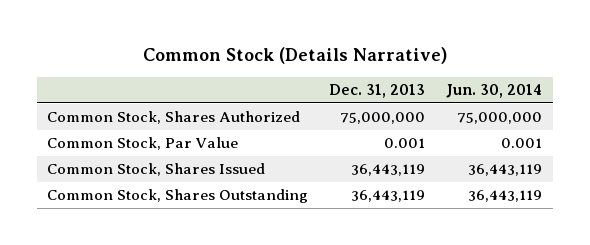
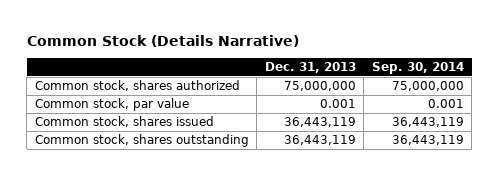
[446,84,543,99] Jun. 30, 2014 -> none
none -> [371,62,464,75] Sep. 30, 2014
[47,111,301,125] Common Stock, Shares Authorized -> [34,80,240,92] Common stock, shares authorized
[47,137,239,151] Common Stock, Par Value -> [34,98,189,112] Common stock, par value
[47,163,266,177] Common Stock, Shares Issued -> [34,116,214,128] Common stock, shares issued
[47,189,309,204] Common Stock, Shares Outstanding -> [34,134,249,148] Common stock, shares outstanding

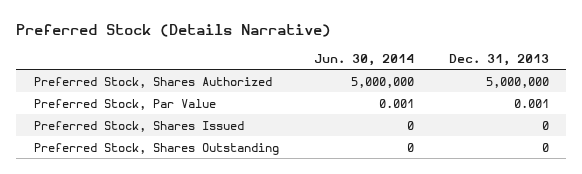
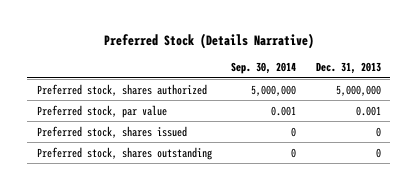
[313,53,414,66] Jun. 30, 2014 -> none
none -> [231,62,297,75] Sep. 30, 2014
[33,76,272,88] Preferred Stock, Shares Authorized -> [36,83,207,96] Preferred stock, shares authorized
[33,98,216,110] Preferred Stock, Par Value -> [36,104,167,118] Preferred stock, par value
[33,120,244,132] Preferred Stock, Shares Issued -> [36,125,187,138] Preferred stock, shares issued
[33,142,279,155] Preferred Stock, Shares Outstanding -> [36,146,212,160] Preferred stock, shares outstanding

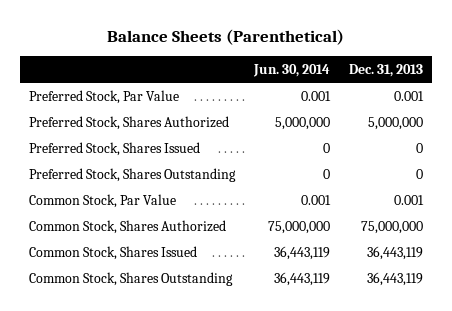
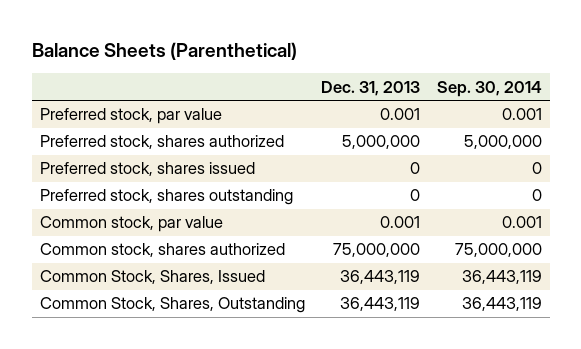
[253,64,331,78] Jun. 30, 2014 -> none
none -> [436,80,542,97] Sep. 30, 2014
[29,89,180,104] Preferred Stock, Par Value -> [39,108,222,125] Preferred stock, par value
[29,115,230,130] Preferred Stock, Shares Authorized -> [39,135,284,150] Preferred stock, shares authorized
[29,141,201,156] Preferred Stock, Shares Issued -> [39,162,255,177] Preferred stock, shares issued
[29,167,237,182] Preferred Stock, Shares Outstanding -> [39,189,293,206] Preferred stock, shares outstanding
[29,193,177,208] Common Stock, Par Value -> [39,216,223,233] Common stock, par value
[29,219,227,234] Common Stock, Shares Authorized -> [39,243,285,258] Common stock, shares authorized
[29,245,198,260] Common Stock, Shares Issued -> [39,270,265,285] Common Stock, Shares, Issued
[29,271,234,286] Common Stock, Shares Outstanding -> [39,297,305,314] Common Stock, Shares, Outstanding

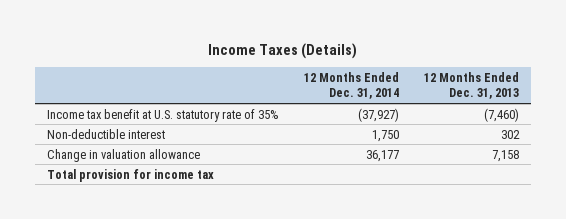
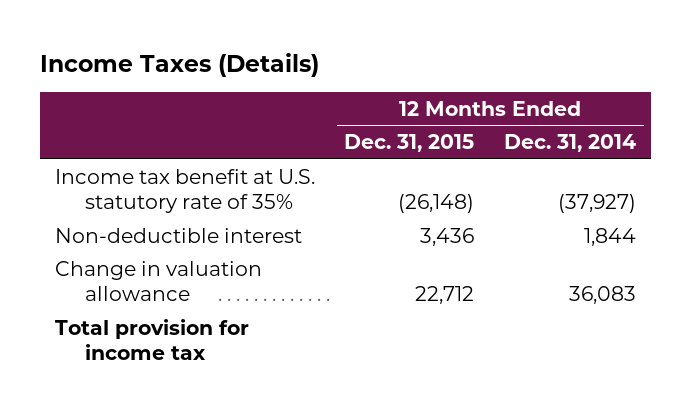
[423,71,519,100] 12 Months Ended Dec. 31, 2013 -> none
none -> [344,134,475,153] Dec. 31, 2015
[372,129,400,142] 1,750 -> [584,227,637,246] 1,844
[366,149,400,162] 36,177 -> [569,286,637,305] 36,083

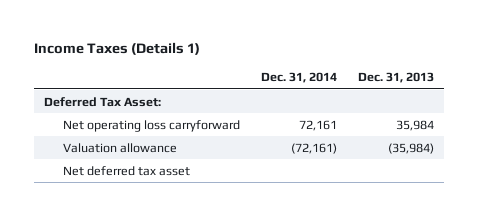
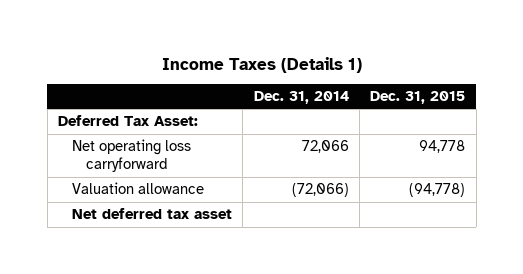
[357,72,434,84] Dec. 31, 2013 -> none
none -> [370,91,466,105] Dec. 31, 2015
[298,119,337,131] 72,161 -> [301,140,349,154] 72,066
[290,142,337,154] (72,161) -> [291,183,349,198] (72,066)

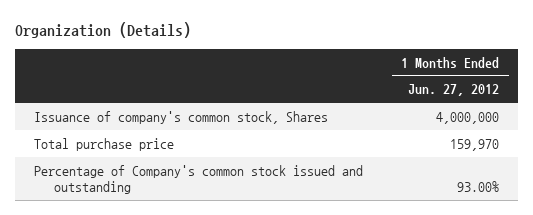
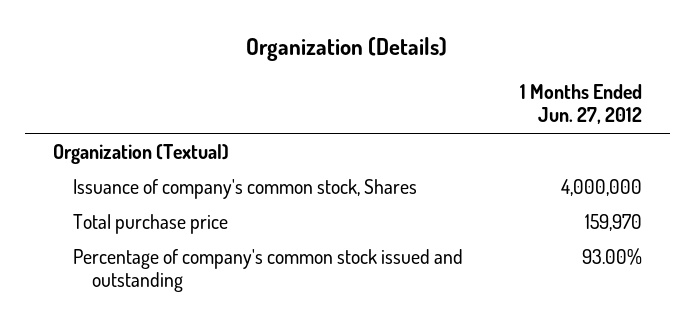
none -> [53,143,230,164] Organization (Textual)
[33,164,363,195] Percentage of Company's common stock issued and outstanding -> [72,248,463,293] Percentage of company's common stock issued and outstanding

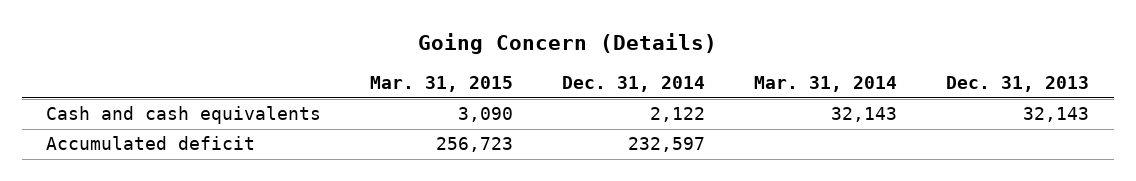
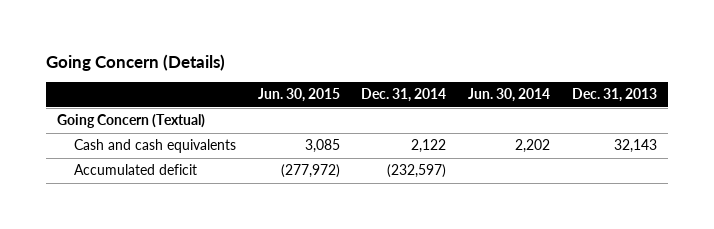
[370,76,514,93] Mar. 31, 2015 -> none
[754,76,898,93] Mar. 31, 2014 -> none
none -> [257,88,340,103] Jun. 30, 2015
none -> [468,88,551,103] Jun. 30, 2014
none -> [56,114,205,129] Going Concern (Textual)
[628,137,706,153] 232,597 -> [387,164,447,179] (232,597)

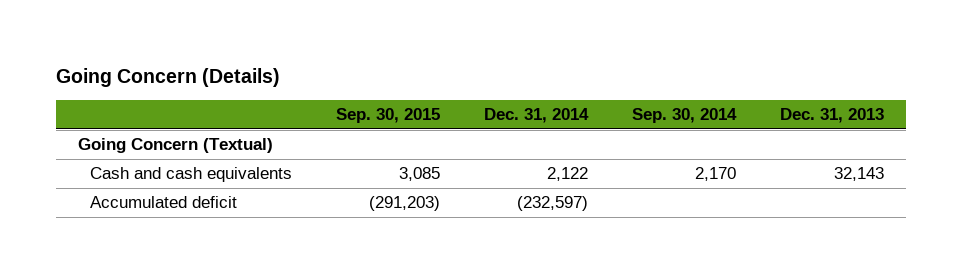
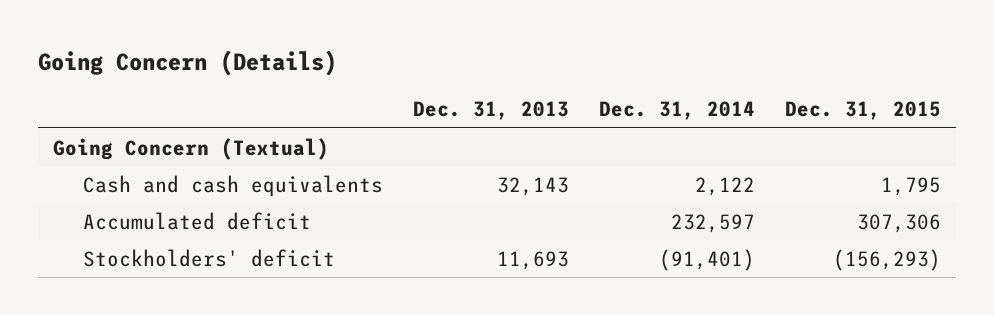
[336,108,441,124] Sep. 30, 2015 -> none
[632,108,738,124] Sep. 30, 2014 -> none
none -> [785,101,942,121] Dec. 31, 2015
[517,196,589,212] (232,597) -> [670,213,755,233] 232,597
none -> [82,248,335,267] Stockholders' deficit

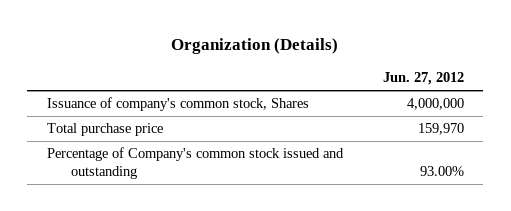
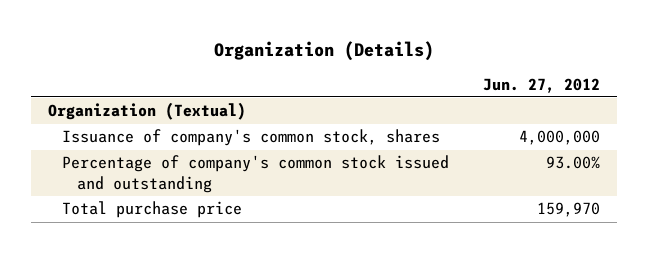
none -> [47,102,246,121] Organization (Textual)
[47,97,310,112] Issuance of company's common stock, Shares -> [62,129,441,147] Issuance of company's common stock, shares
none -> [62,155,450,193] Percentage of company's common stock issued and outstanding
[47,147,345,180] Percentage of Company's common stock issued and outstanding -> none

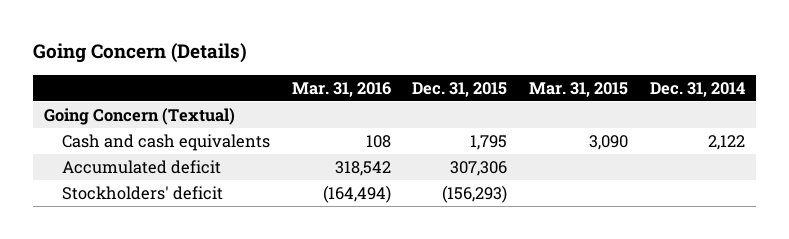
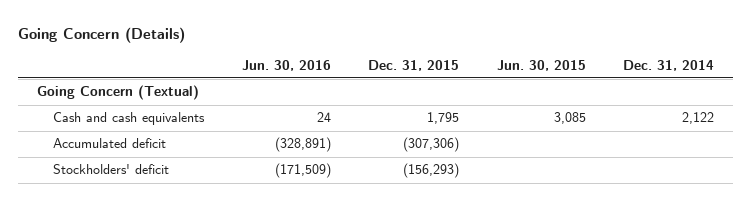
[291,81,391,97] Mar. 31, 2016 -> none
[529,81,629,97] Mar. 31, 2015 -> none
none -> [241,59,331,71] Jun. 30, 2016
none -> [496,59,586,71] Jun. 30, 2015
[450,160,508,176] 307,306 -> [403,137,460,153] (307,306)

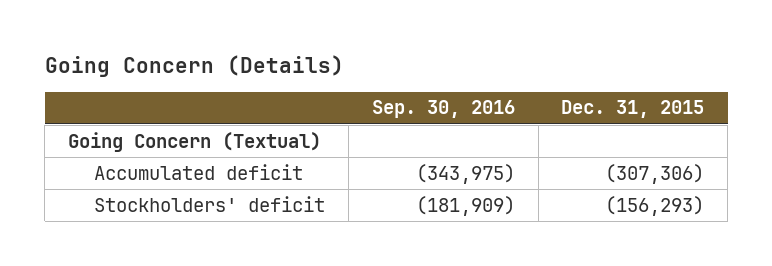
[241,59,331,71] Jun. 30, 2016 -> none
[496,59,586,71] Jun. 30, 2015 -> none
[623,59,715,71] Dec. 31, 2014 -> none
none -> [371,100,515,119] Sep. 30, 2016
[53,112,206,126] Cash and cash equivalents -> none

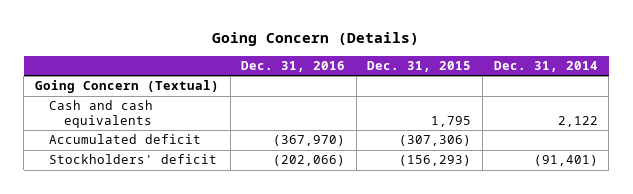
[371,100,515,119] Sep. 30, 2016 -> none
none -> [241,60,346,72] Dec. 31, 2016
none -> [493,60,598,72] Dec. 31, 2014
none -> [49,100,154,128] Cash and cash equivalents

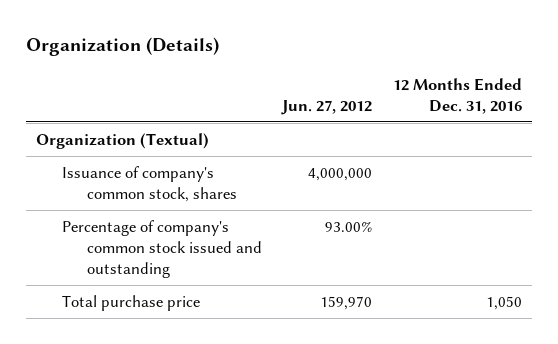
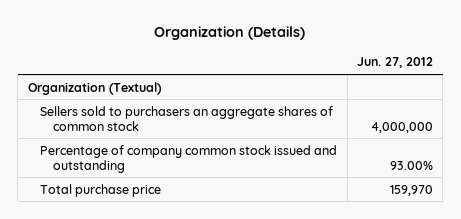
[392,77,522,114] 12 Months Ended Dec. 31, 2016 -> none
[61,165,238,202] Issuance of company's common stock, shares -> [40,105,334,131] Sellers sold to purchasers an aggregate shares of common stock
[61,219,263,278] Percentage of company's common stock issued and outstanding -> [40,144,338,173] Percentage of company common stock issued and outstanding

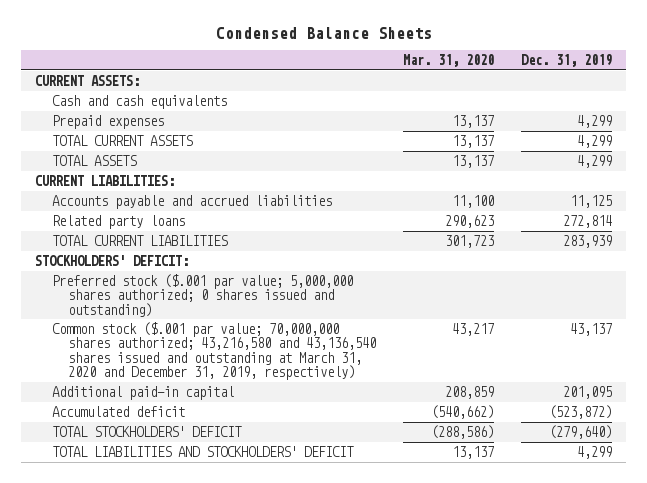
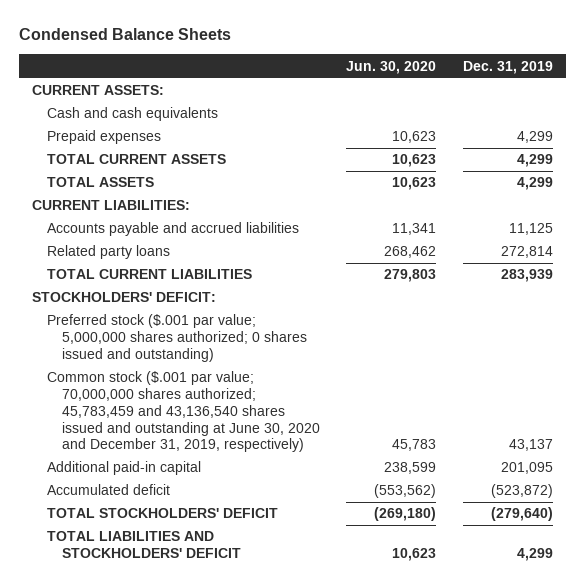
[403,53,495,67] Mar. 31, 2020 -> none
none -> [346,60,437,74] Jun. 30, 2020
[51,322,377,380] Common stock ($.001 par value; 70,000,000 shares authorized; 43,216,580 and 43,136,540 shares issued and outstanding at March 31, 2020 and December 31, 2019, respectively) -> [47,371,321,453] Common stock ($.001 par value; 70,000,000 shares authorized; 45,783,459 and 43,136,540 shares issued and outstanding at June 30, 2020 and December 31, 2019, respectively)

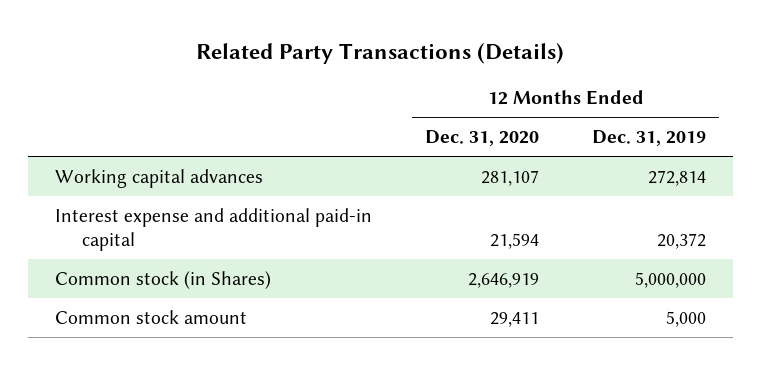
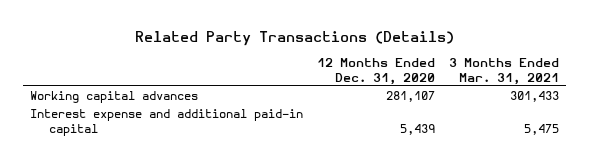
[592,129,707,146] Dec. 31, 2019 -> none
none -> [448,57,559,85] 3 Months Ended Mar. 31, 2021
[54,270,271,289] Common stock (in Shares) -> none
[54,309,247,324] Common stock amount -> none
[489,232,539,249] 21,594 -> [400,124,436,136] 5,439

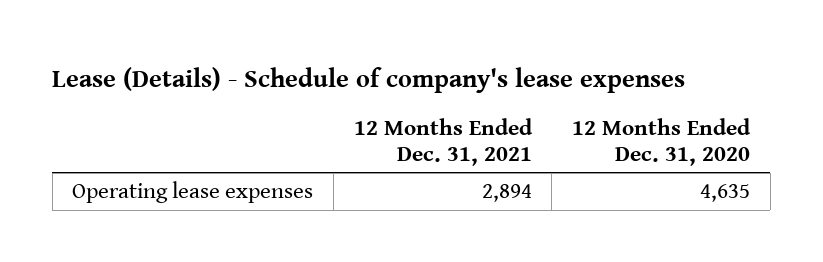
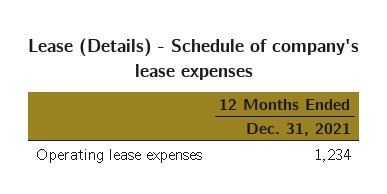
[572,117,752,166] 12 Months Ended Dec. 31, 2020 -> none
[481,184,532,203] 2,894 -> [313,148,351,162] 1,234

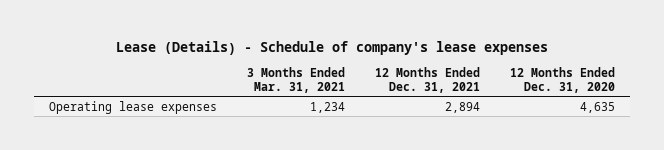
none -> [246,66,345,93] 3 Months Ended Mar. 31, 2021
none -> [510,66,616,93] 12 Months Ended Dec. 31, 2020
[313,148,351,162] 1,234 -> [444,101,480,113] 2,894

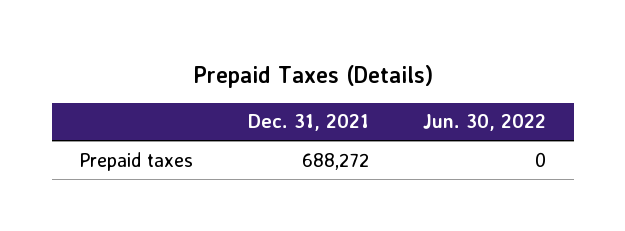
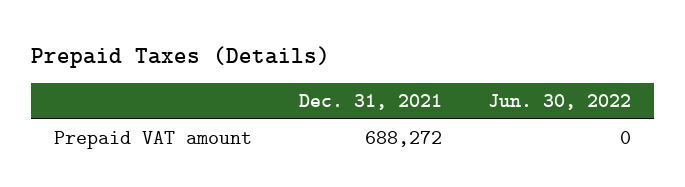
[78,151,193,171] Prepaid taxes -> [54,131,253,150] Prepaid VAT amount

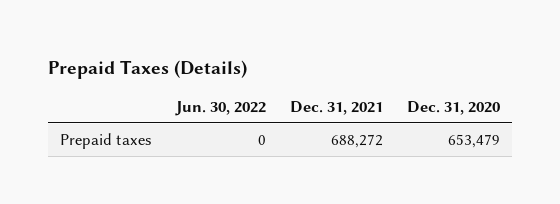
none -> [406,100,500,115] Dec. 31, 2020
[54,131,253,150] Prepaid VAT amount -> [59,133,152,150] Prepaid taxes

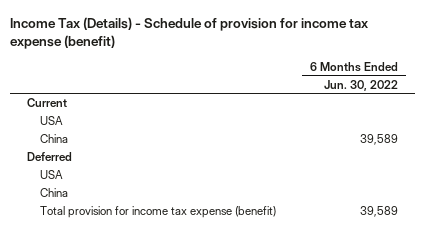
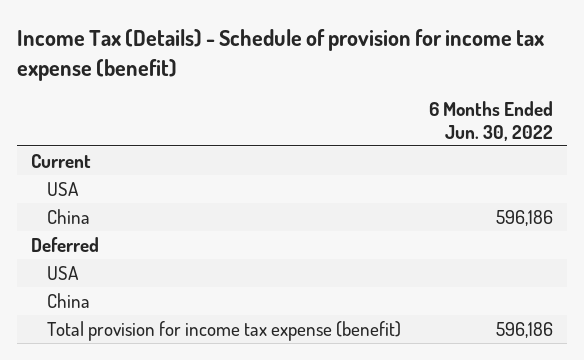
[359,134,398,146] 39,589 -> [496,209,554,226] 596,186
[359,206,398,218] 39,589 -> [496,321,554,338] 596,186

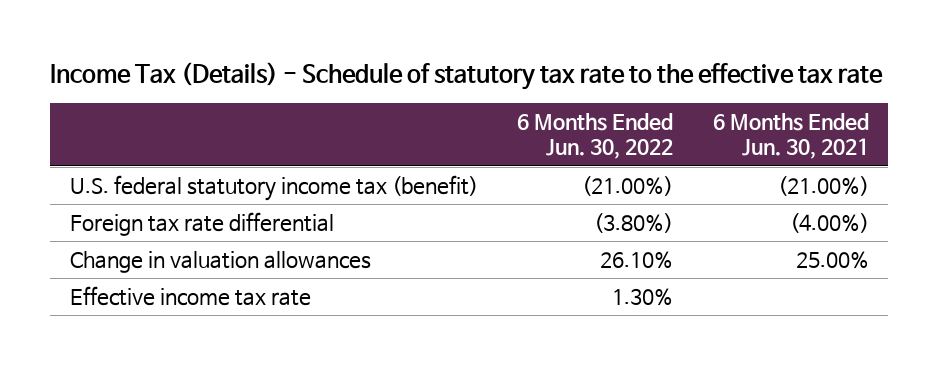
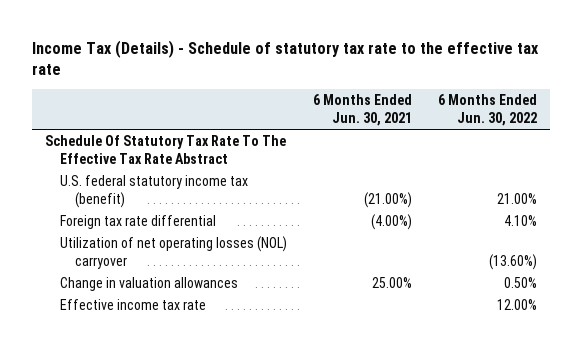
none -> [44,134,286,164] Schedule Of Statutory Tax Rate To The Effective Tax Rate Abstract
[582,176,674,197] (21.00%) -> [496,192,537,204] 21.00%
[594,213,674,234] (3.80%) -> [503,214,537,226] 4.10%
none -> [59,235,287,269] Utilization of net operating losses (NOL) carryover
[600,251,674,270] 26.10% -> [503,276,537,288] 0.50%
[612,288,674,307] 1.30% -> [496,298,537,310] 12.00%

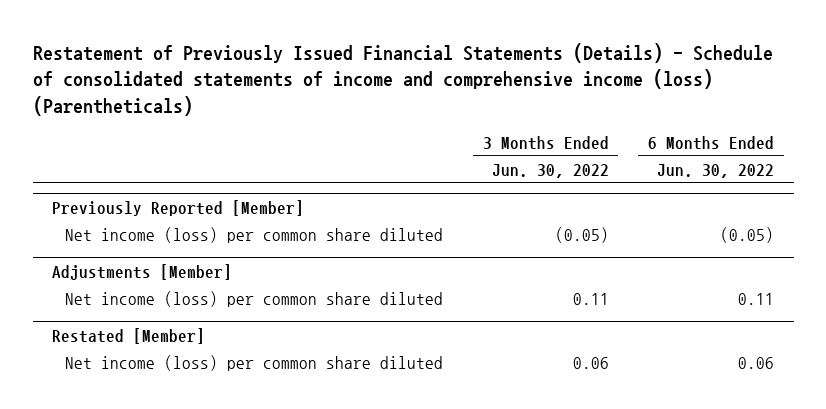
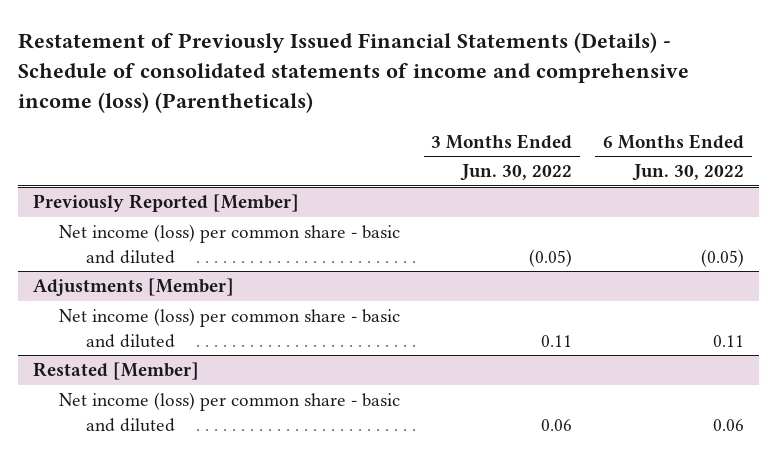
[65,226,444,243] Net income (loss) per common share diluted -> [59,224,401,264] Net income (loss) per common share - basic and diluted
[65,290,444,307] Net income (loss) per common share diluted -> [59,308,401,348] Net income (loss) per common share - basic and diluted
[65,354,444,371] Net income (loss) per common share diluted -> [59,392,401,432] Net income (loss) per common share - basic and diluted

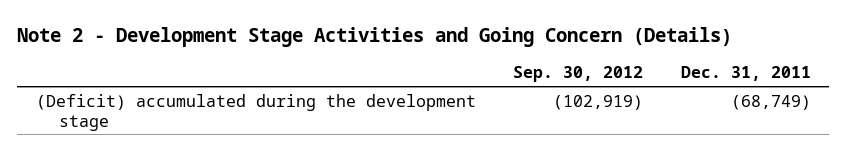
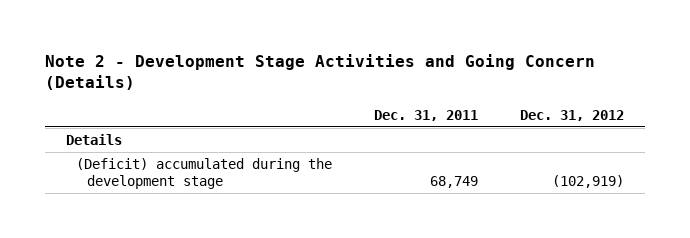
[513,66,644,83] Sep. 30, 2012 -> none
none -> [520,109,625,121] Dec. 31, 2012
none -> [65,134,122,146] Details
[730,94,811,110] (68,749) -> [430,175,479,188] 68,749

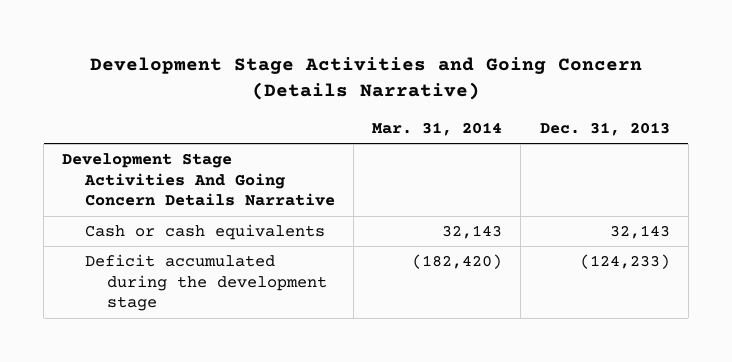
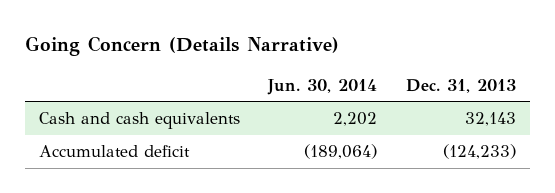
[89,56,642,100] Development Stage Activities and Going Concern (Details Narrative) -> [24,36,339,57] Going Concern (Details Narrative)
[372,121,503,136] Mar. 31, 2014 -> none
none -> [267,78,378,95] Jun. 30, 2014
[62,153,335,207] Development Stage Activities And Going Concern Details Narrative -> none
[84,224,325,241] Cash or cash equivalents -> [38,112,240,130] Cash and cash equivalents
[84,254,328,312] Deficit accumulated during the development stage -> [38,145,190,158] Accumulated deficit

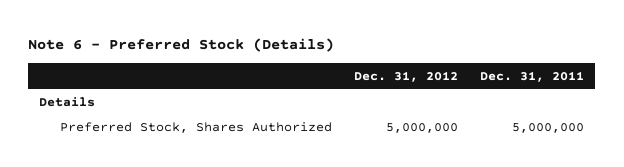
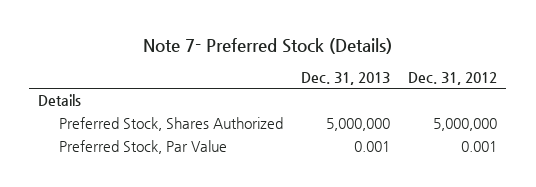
[28,38,335,53] Note 6 - Preferred Stock (Details) -> [142,38,392,55] Note 7- Preferred Stock (Details)
[480,70,585,82] Dec. 31, 2011 -> none
none -> [301,71,391,85] Dec. 31, 2013
none -> [59,140,228,155] Preferred Stock, Par Value

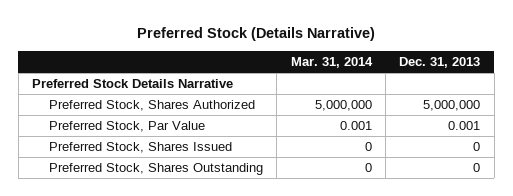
[142,38,392,55] Note 7- Preferred Stock (Details) -> [137,27,376,42] Preferred Stock (Details Narrative)
[408,71,498,85] Dec. 31, 2012 -> none
none -> [290,56,373,68] Mar. 31, 2014
[38,94,82,107] Details -> none
none -> [32,79,234,89] Preferred Stock Details Narrative
none -> [49,142,233,154] Preferred Stock, Shares Issued
none -> [49,163,264,176] Preferred Stock, Shares Outstanding

